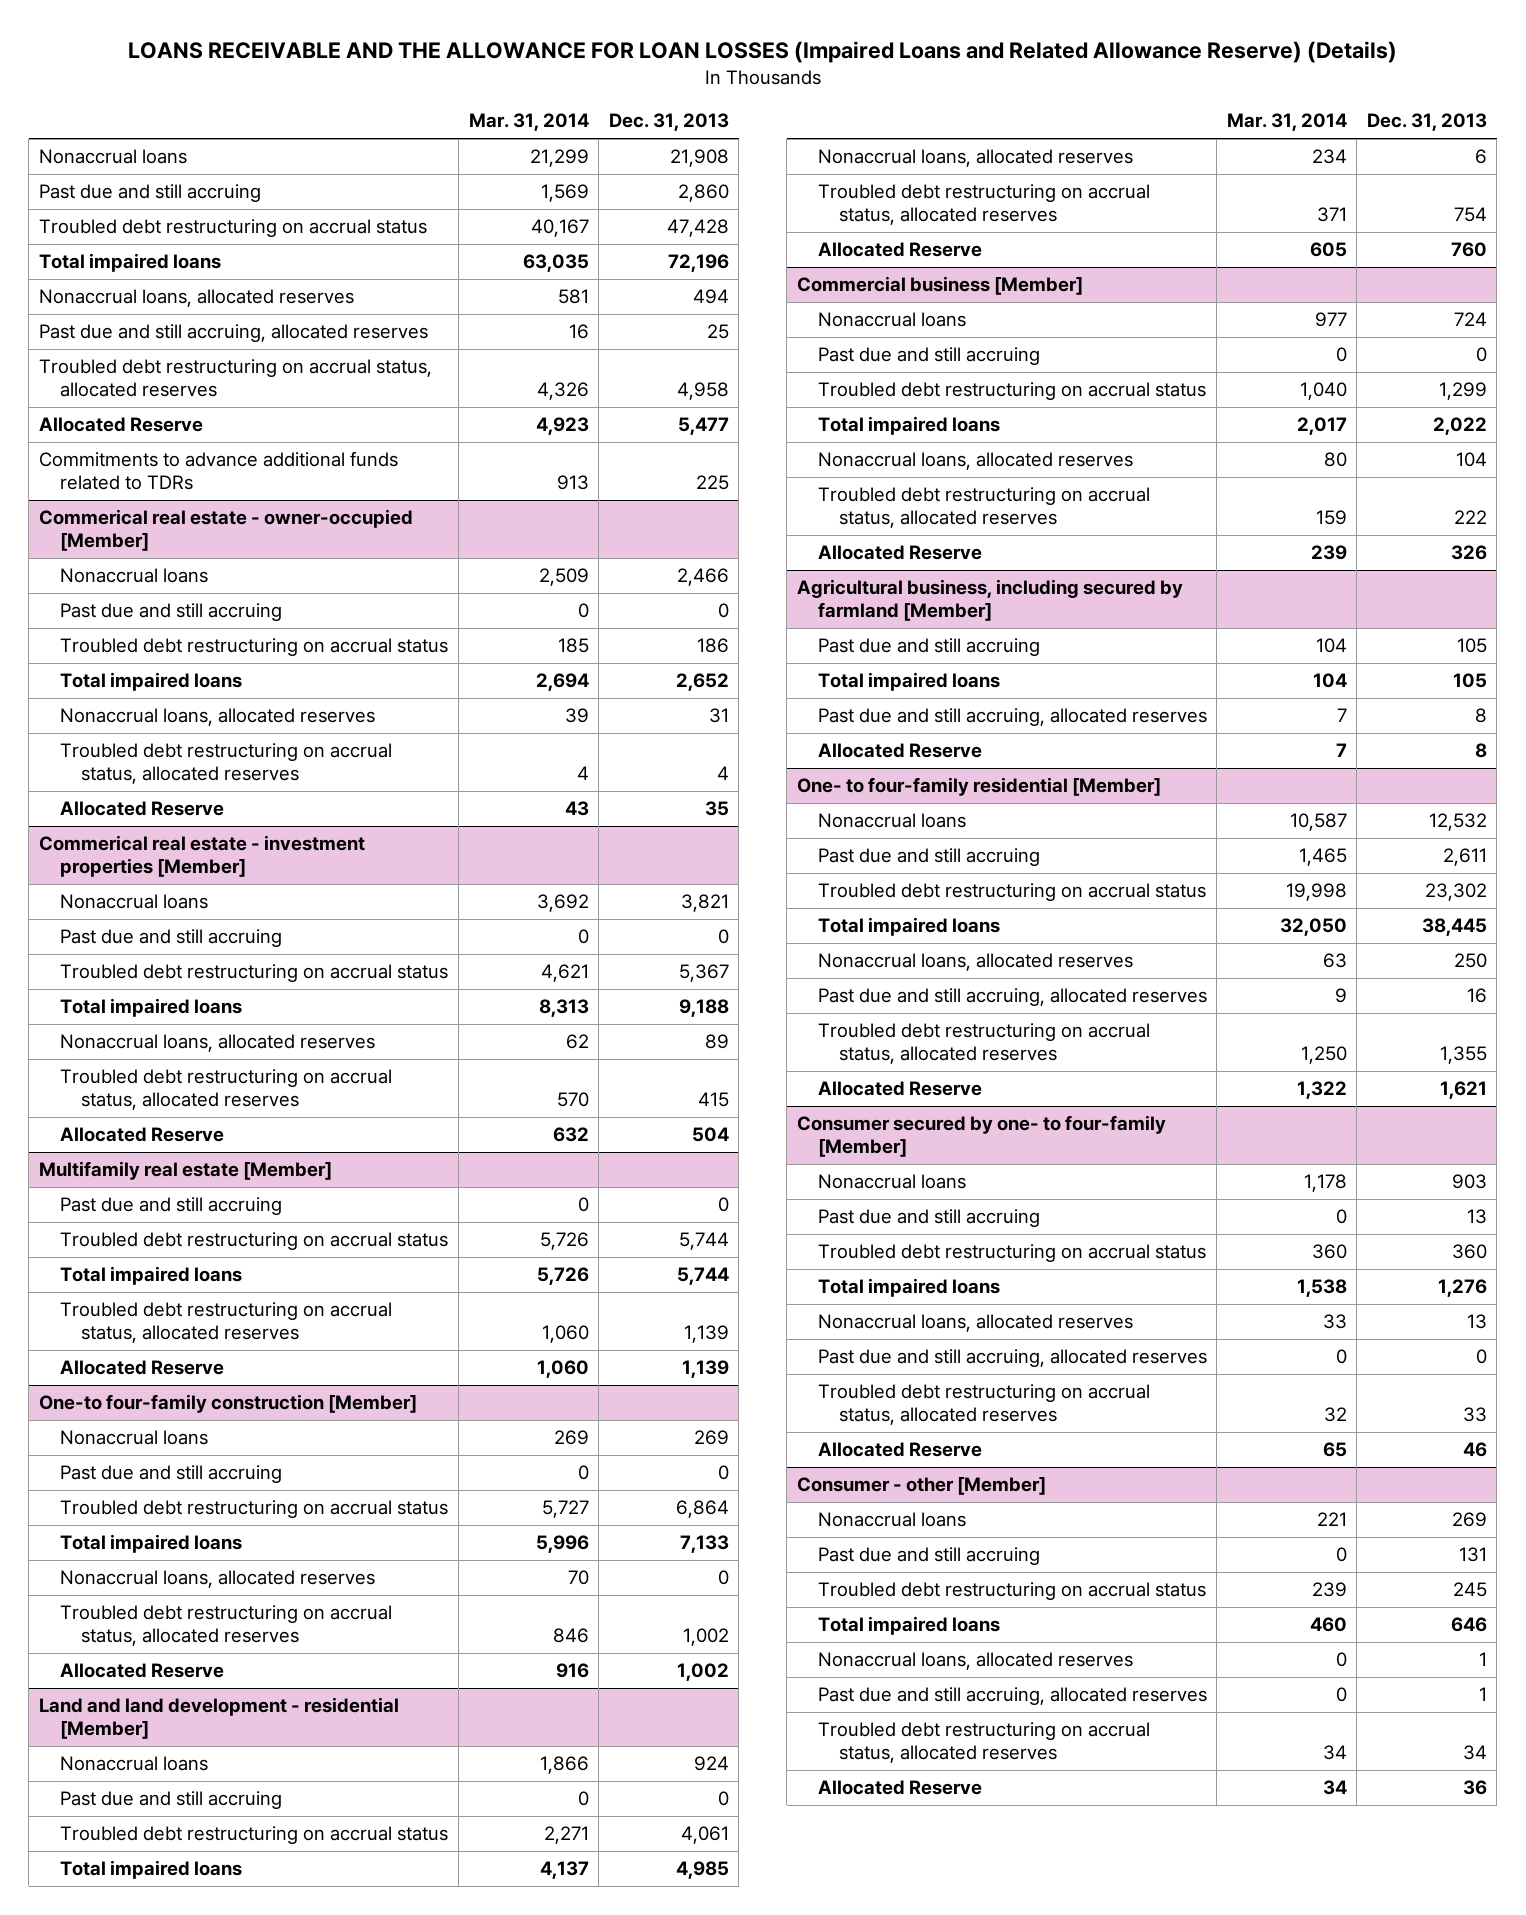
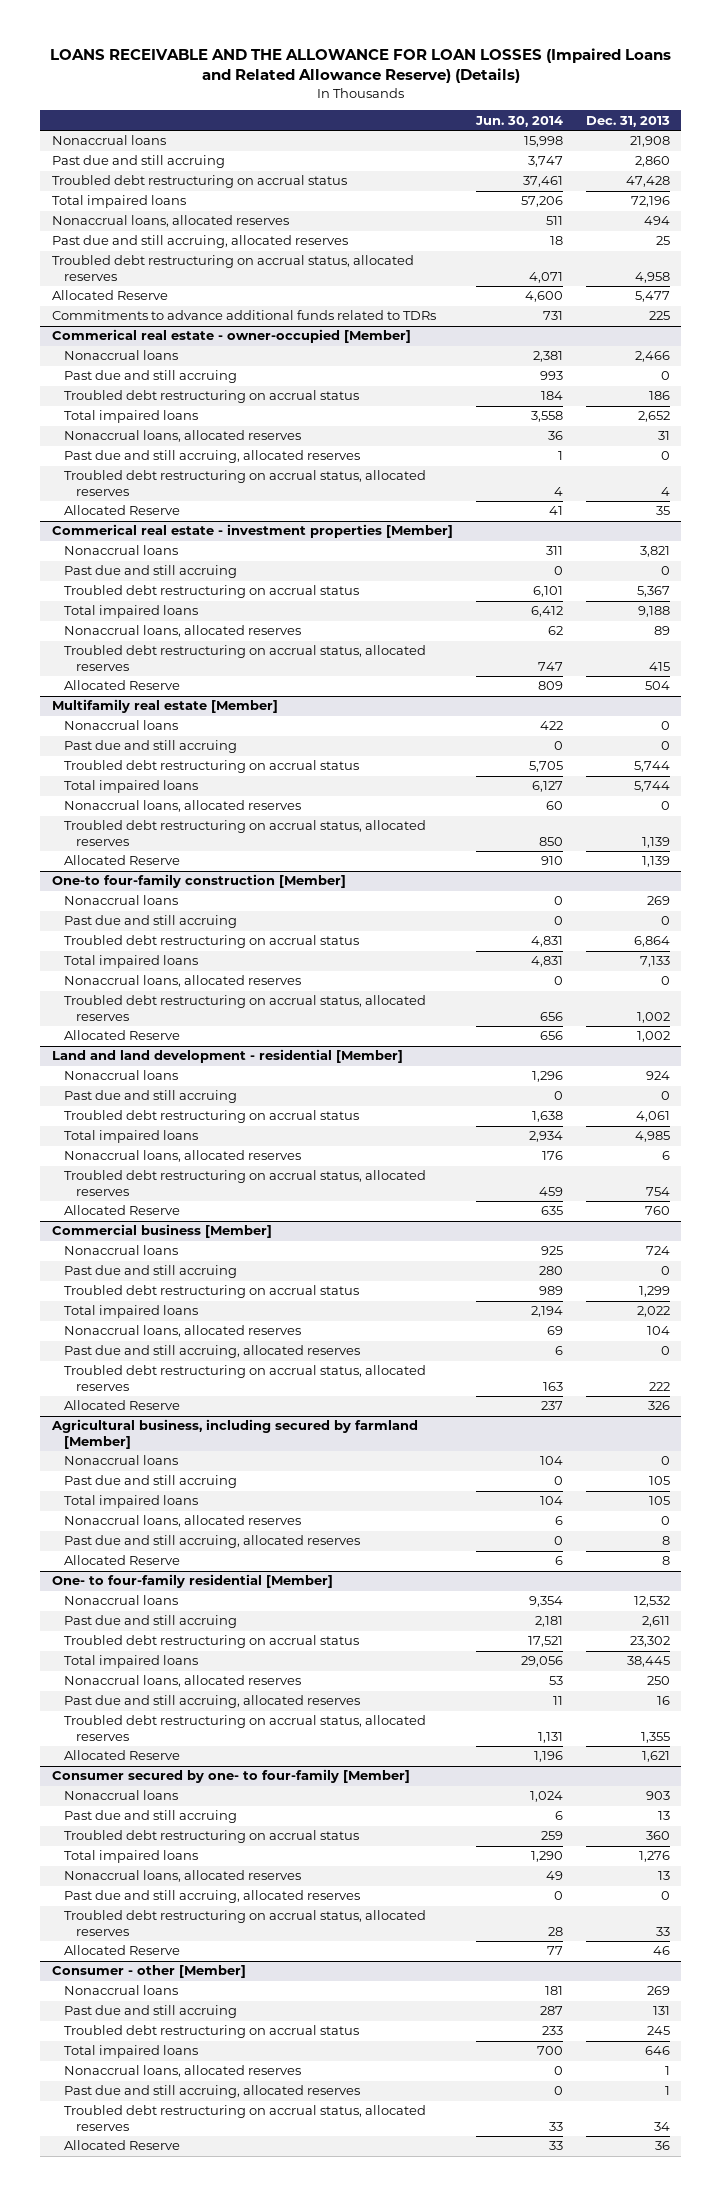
[468,113,589,132] Mar. 31, 2014 -> none
none -> [474,115,563,127] Jun. 30, 2014
none -> [64,450,361,464] Past due and still accruing, allocated reserves
none -> [64,720,179,731] Nonaccrual loans
none -> [64,800,302,813] Nonaccrual loans, allocated reserves
none -> [64,1345,361,1359] Past due and still accruing, allocated reserves
none -> [64,1455,179,1466] Nonaccrual loans
none -> [64,1515,302,1528] Nonaccrual loans, allocated reserves

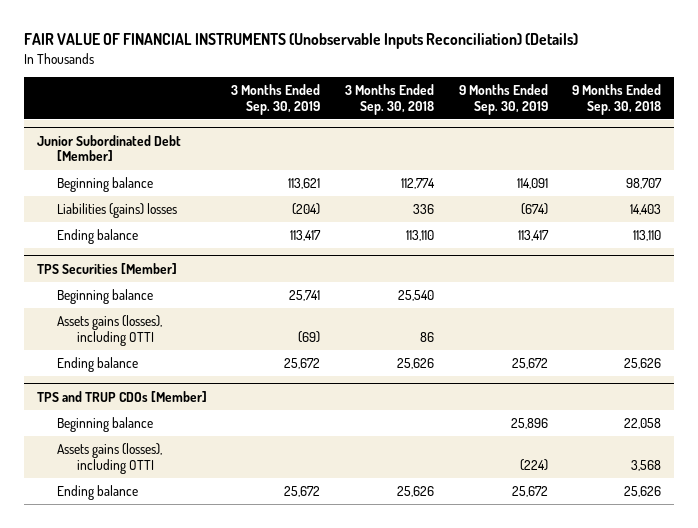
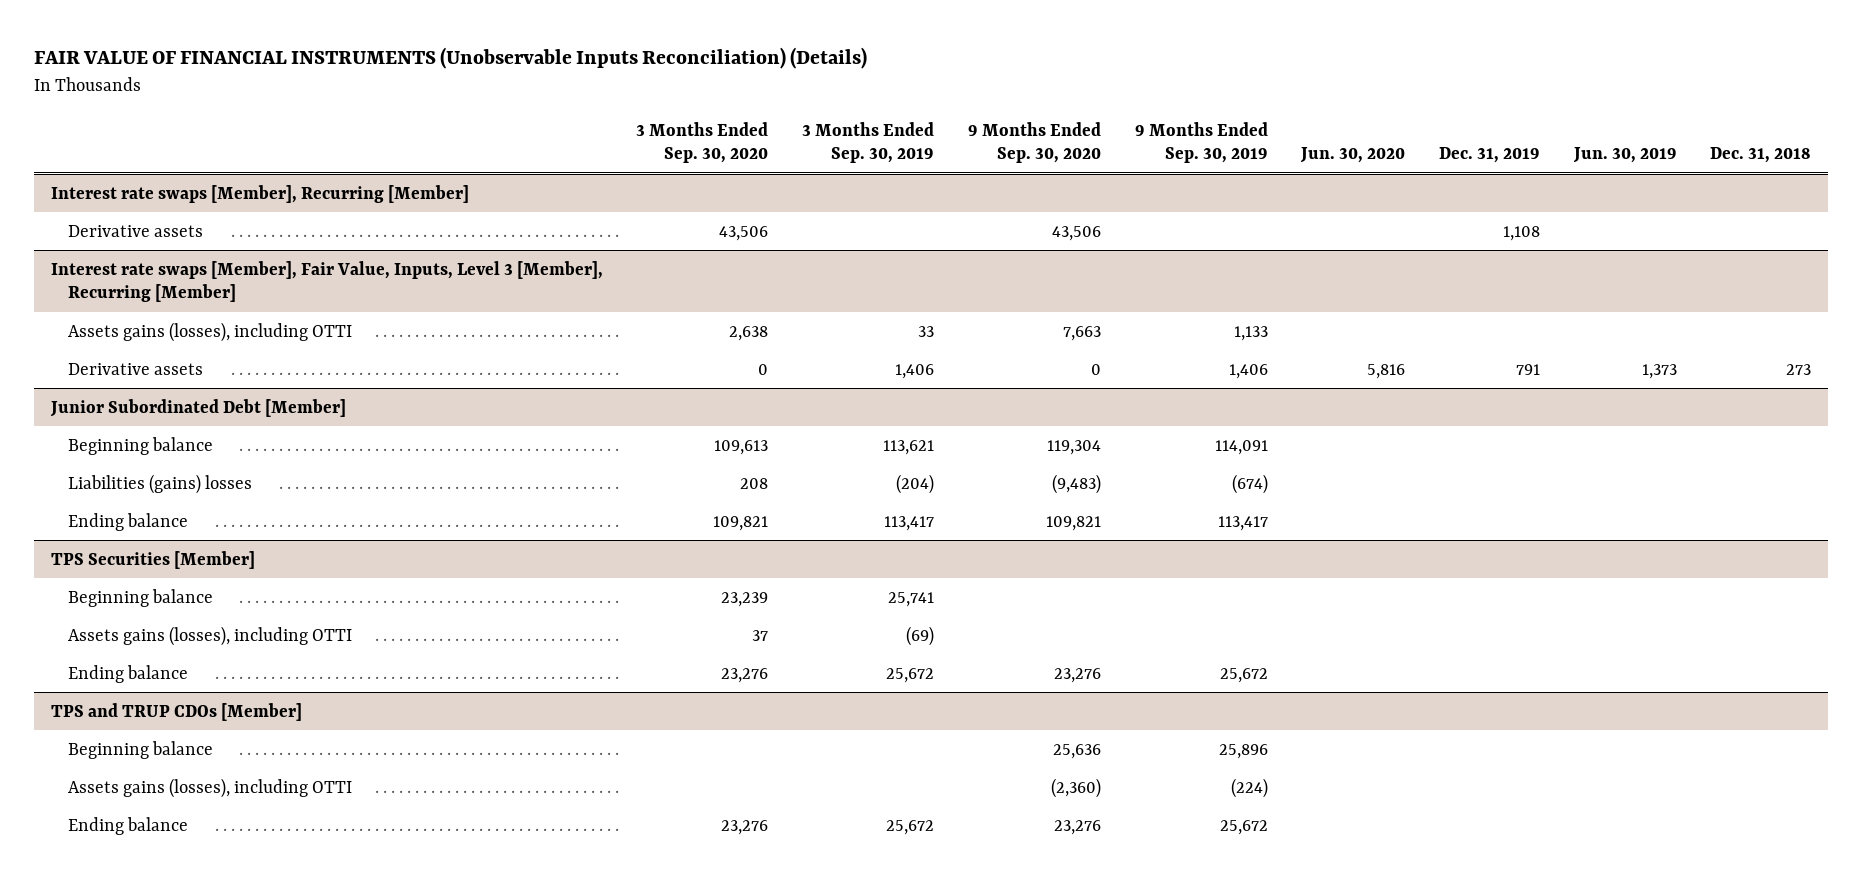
[345,84,435,115] 3 Months Ended Sep. 30, 2018 -> none
[572,84,662,115] 9 Months Ended Sep. 30, 2018 -> none
none -> [636,121,769,164] 3 Months Ended Sep. 30, 2020
none -> [967,121,1101,164] 9 Months Ended Sep. 30, 2020
none -> [1300,147,1406,164] Jun. 30, 2020
none -> [1438,147,1540,164] Dec. 31, 2019
none -> [1572,147,1677,164] Jun. 30, 2019
none -> [1710,147,1812,164] Dec. 31, 2018
none -> [50,184,469,203] Interest rate swaps [Member], Recurring [Member]
none -> [68,224,204,237] Derivative assets
none -> [50,260,603,303] Interest rate swaps [Member], Fair Value, Inputs, Level 3 [Member], Recurring [Member]
none -> [68,321,353,342] Assets gains (losses), including OTTI
none -> [68,362,204,375] Derivative assets

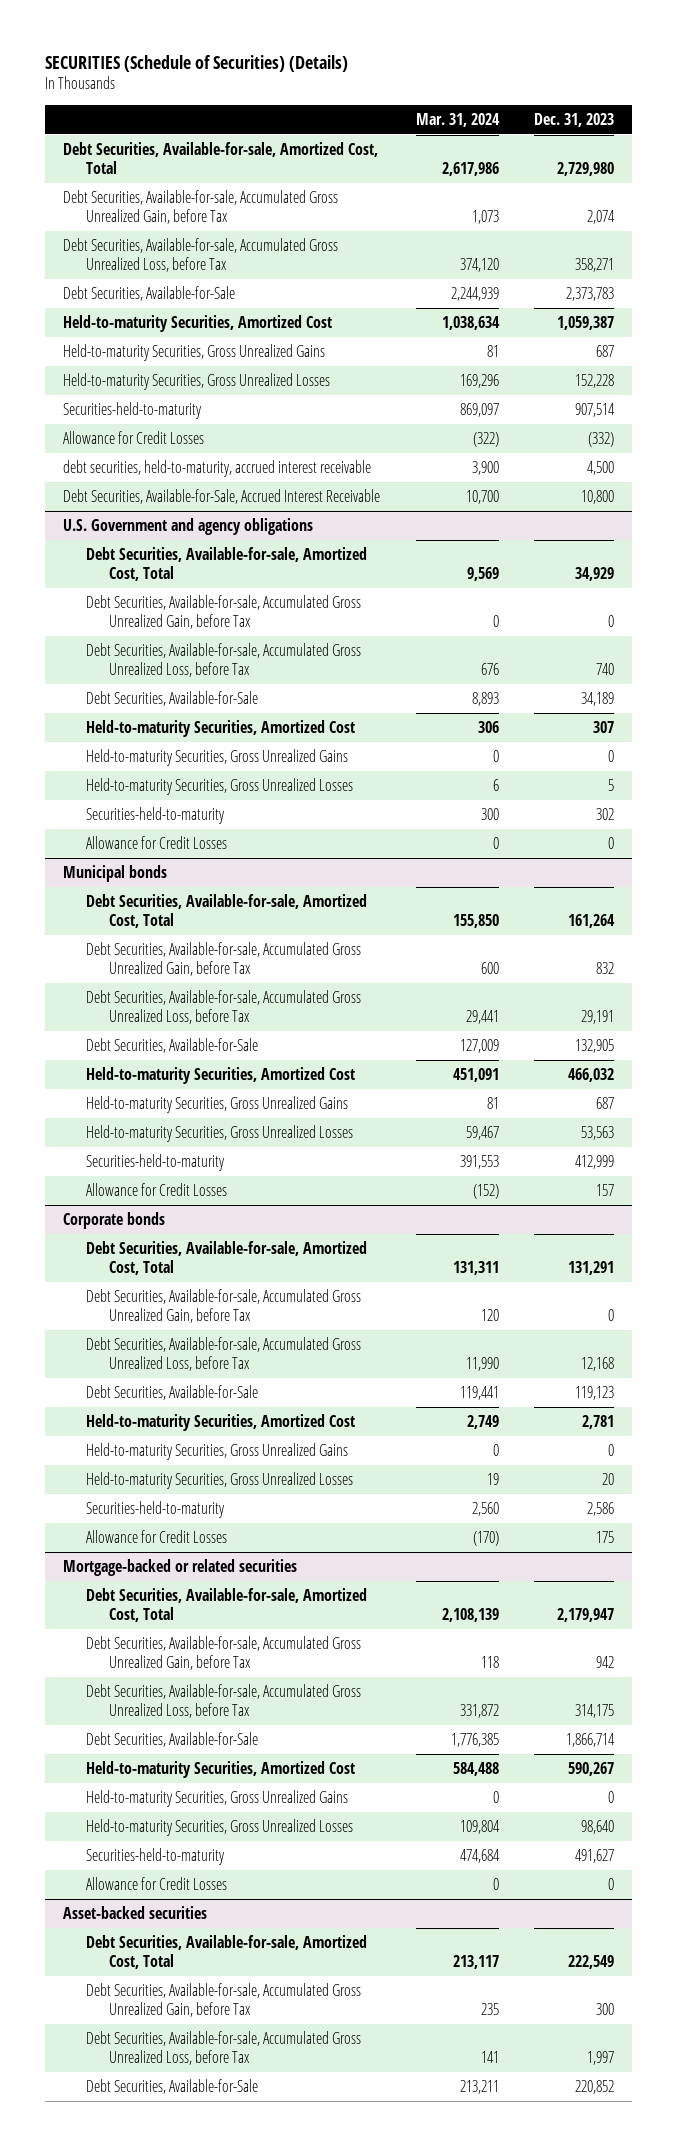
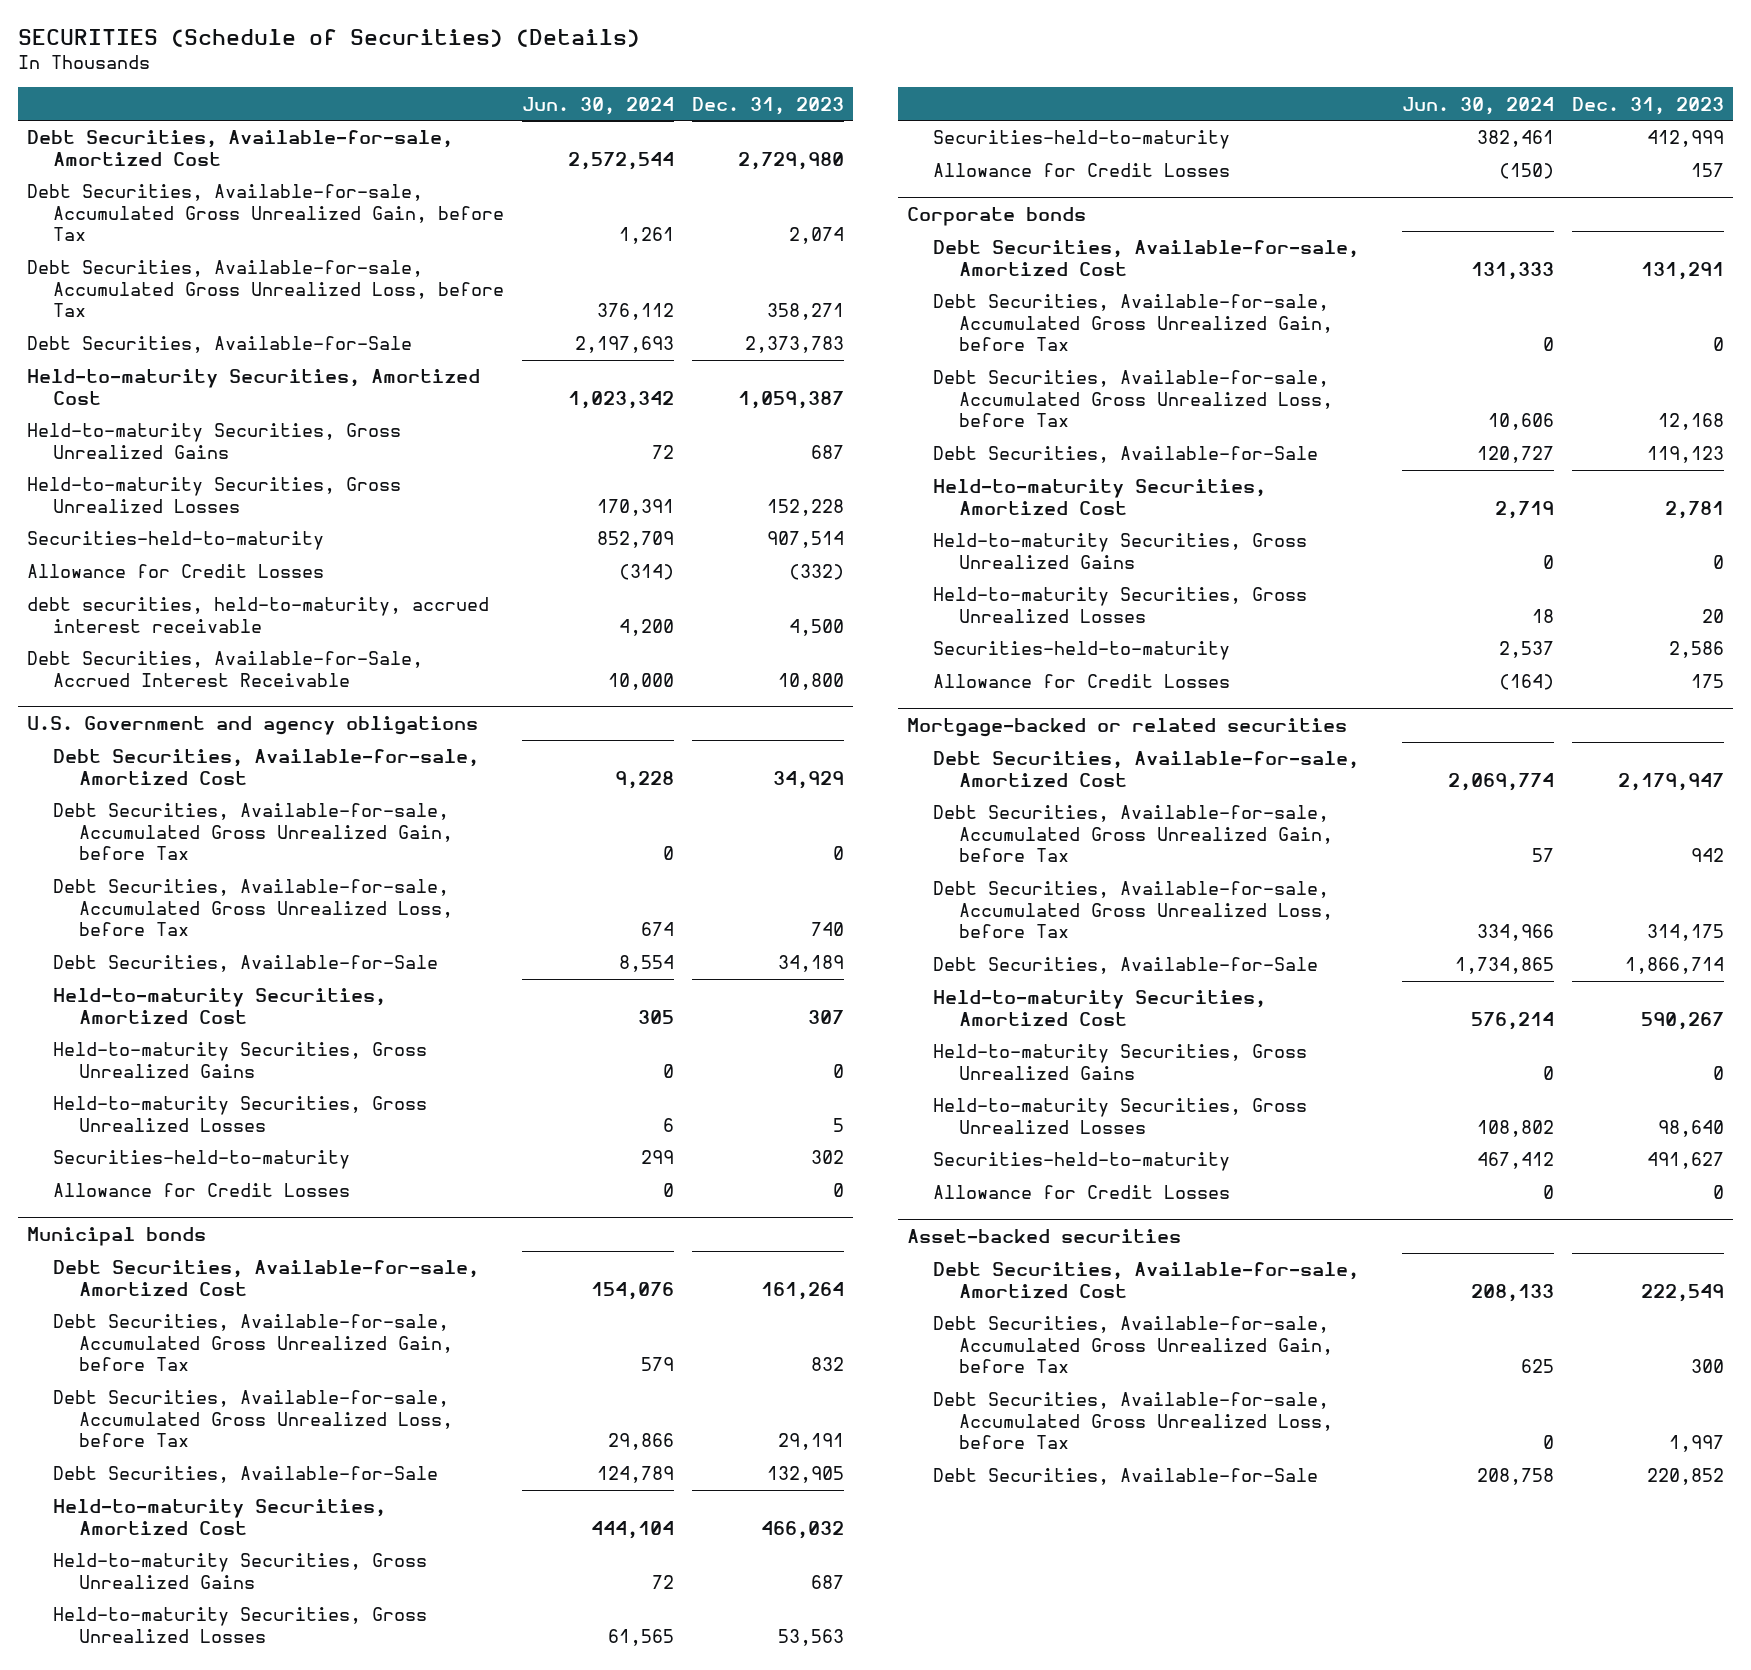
[415,112,500,127] Mar. 31, 2024 -> none
none -> [522,96,675,115] Jun. 30, 2024
[62,142,378,175] Debt Securities, Available-for-sale, Amortized Cost, Total -> [26,130,453,166] Debt Securities, Available-for-sale, Amortized Cost
[85,547,367,582] Debt Securities, Available-for-sale, Amortized Cost, Total -> [52,749,479,785] Debt Securities, Available-for-sale, Amortized Cost
[85,894,367,929] Debt Securities, Available-for-sale, Amortized Cost, Total -> [52,1260,479,1296] Debt Securities, Available-for-sale, Amortized Cost
[85,1241,367,1276] Debt Securities, Available-for-sale, Amortized Cost, Total -> [933,240,1360,276] Debt Securities, Available-for-sale, Amortized Cost
[85,1588,367,1623] Debt Securities, Available-for-sale, Amortized Cost, Total -> [933,751,1360,787] Debt Securities, Available-for-sale, Amortized Cost
[85,1935,367,1970] Debt Securities, Available-for-sale, Amortized Cost, Total -> [933,1262,1360,1298] Debt Securities, Available-for-sale, Amortized Cost

